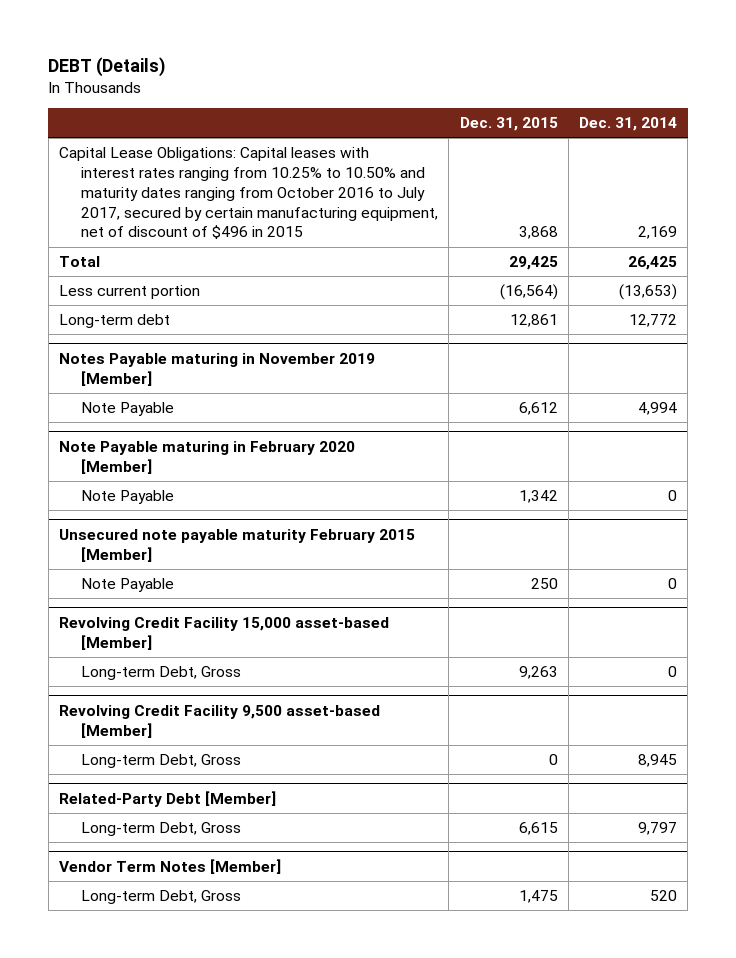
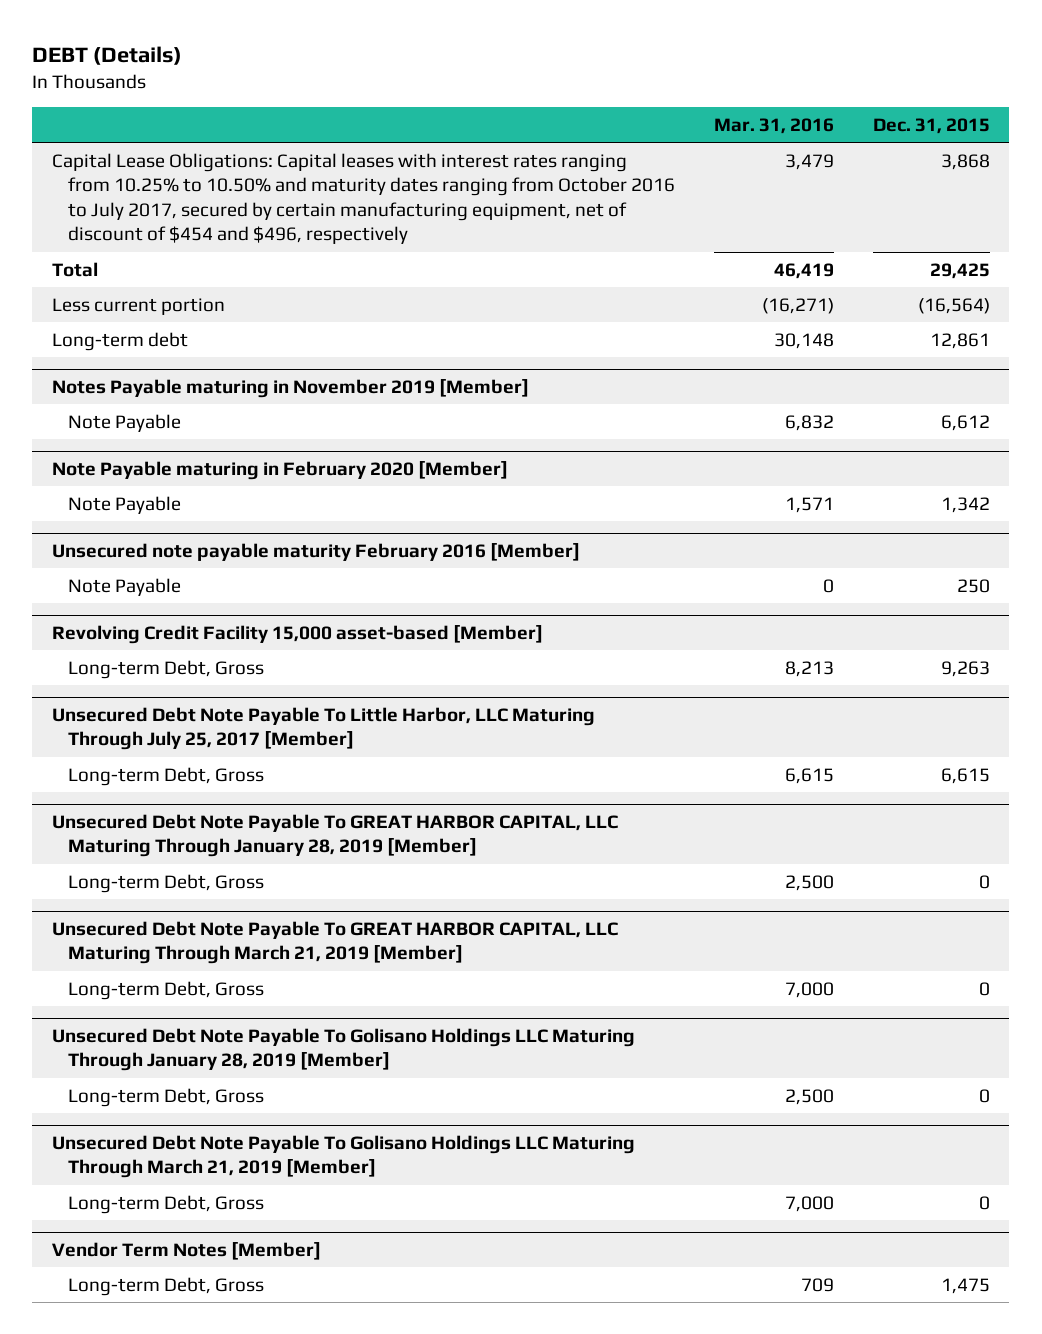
[578,117,677,132] Dec. 31, 2014 -> none
none -> [713,117,834,134] Mar. 31, 2016
[58,147,439,240] Capital Lease Obligations: Capital leases with interest rates ranging from 10.25% to 10.50% and maturity dates ranging from October 2016 to July 2017, secured by certain manufacturing equipment, net of discount of $496 in 2015 -> [51,152,675,245] Capital Lease Obligations: Capital leases with interest rates ranging from 10.25% to 10.50% and maturity dates ranging from October 2016 to July 2017, secured by certain manufacturing equipment, net of discount of $454 and $496, respectively
[58,528,415,562] Unsecured note payable maturity February 2015 [Member] -> [51,542,580,561] Unsecured note payable maturity February 2016 [Member]
[58,704,380,738] Revolving Credit Facility 9,500 asset-based [Member] -> none
[81,754,242,769] Long-term Debt, Gross -> none
[58,790,276,807] Related-Party Debt [Member] -> none
none -> [51,706,595,751] Unsecured Debt Note Payable To Little Harbor, LLC Maturing Through July 25, 2017 [Member]
none -> [51,813,618,858] Unsecured Debt Note Payable To GREAT HARBOR CAPITAL, LLC Maturing Through January 28, 2019 [Member]
none -> [67,873,264,893] Long-term Debt, Gross
none -> [51,920,618,965] Unsecured Debt Note Payable To GREAT HARBOR CAPITAL, LLC Maturing Through March 21, 2019 [Member]
none -> [67,980,264,1000] Long-term Debt, Gross
none -> [51,1027,635,1072] Unsecured Debt Note Payable To Golisano Holdings LLC Maturing Through January 28, 2019 [Member]
none -> [67,1087,264,1107] Long-term Debt, Gross
none -> [51,1134,635,1179] Unsecured Debt Note Payable To Golisano Holdings LLC Maturing Through March 21, 2019 [Member]
none -> [67,1194,264,1214] Long-term Debt, Gross

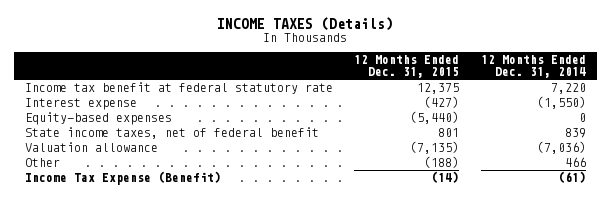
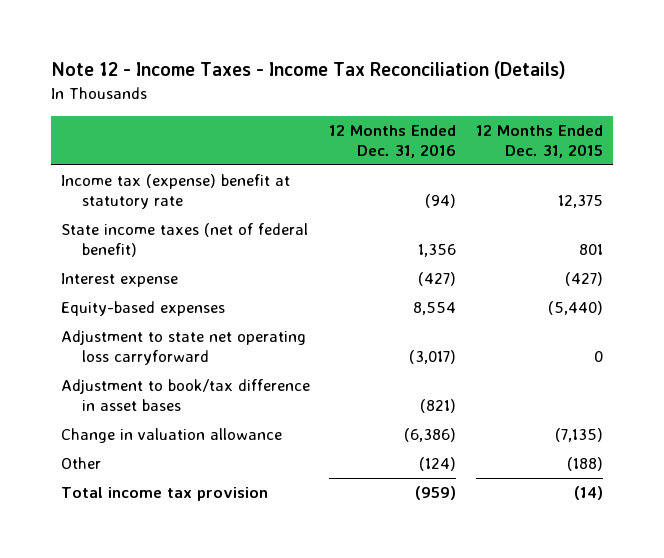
[217,17,394,32] INCOME TAXES (Details) -> [50,61,566,80] Note 12 - Income Taxes - Income Tax Reconciliation (Details)
[480,55,586,79] 12 Months Ended Dec. 31, 2014 -> none
none -> [329,124,457,158] 12 Months Ended Dec. 31, 2016
[24,81,333,94] Income tax benefit at federal statutory rate -> [60,174,290,210] Income tax (expense) benefit at statutory rate
none -> [60,223,308,258] State income taxes (net of federal benefit)
[24,126,319,139] State income taxes, net of federal benefit -> none
none -> [60,330,306,366] Adjustment to state net operating loss carryforward
none -> [60,379,310,412] Adjustment to book/tax difference in asset bases
[24,141,158,152] Valuation allowance -> [60,428,282,444] Change in valuation allowance
[24,170,221,185] Income Tax Expense (Benefit) -> [60,487,268,502] Total income tax provision

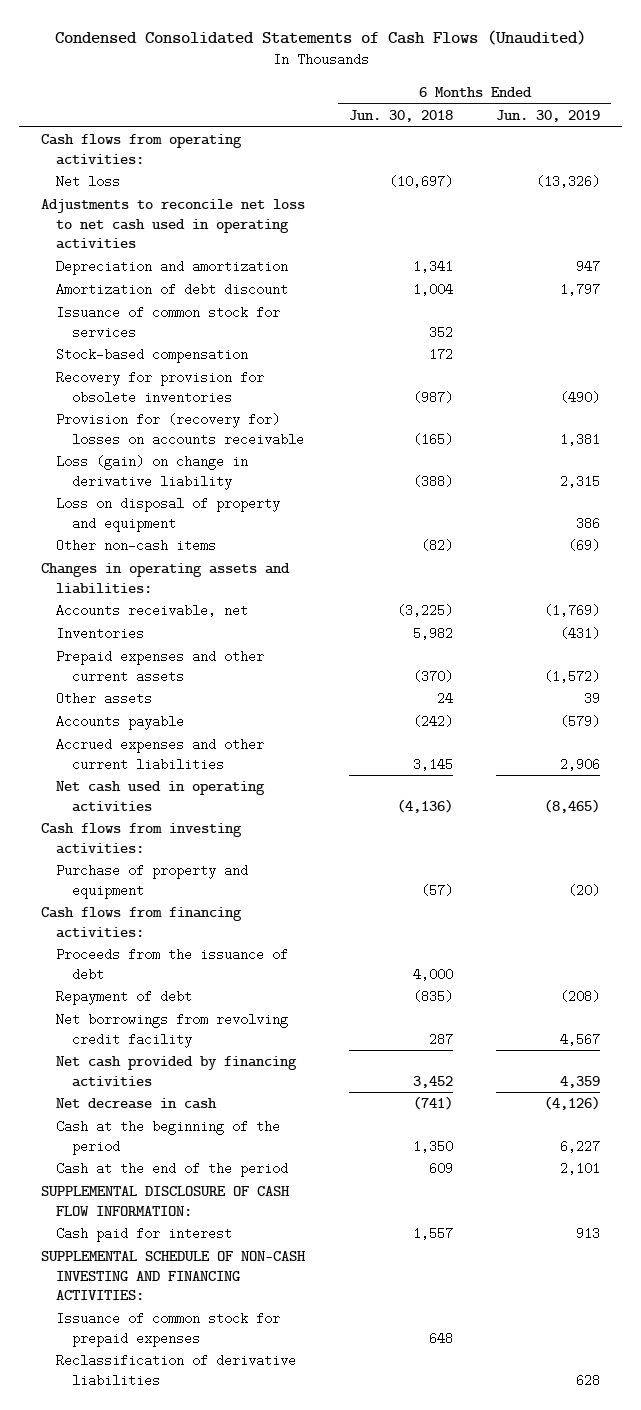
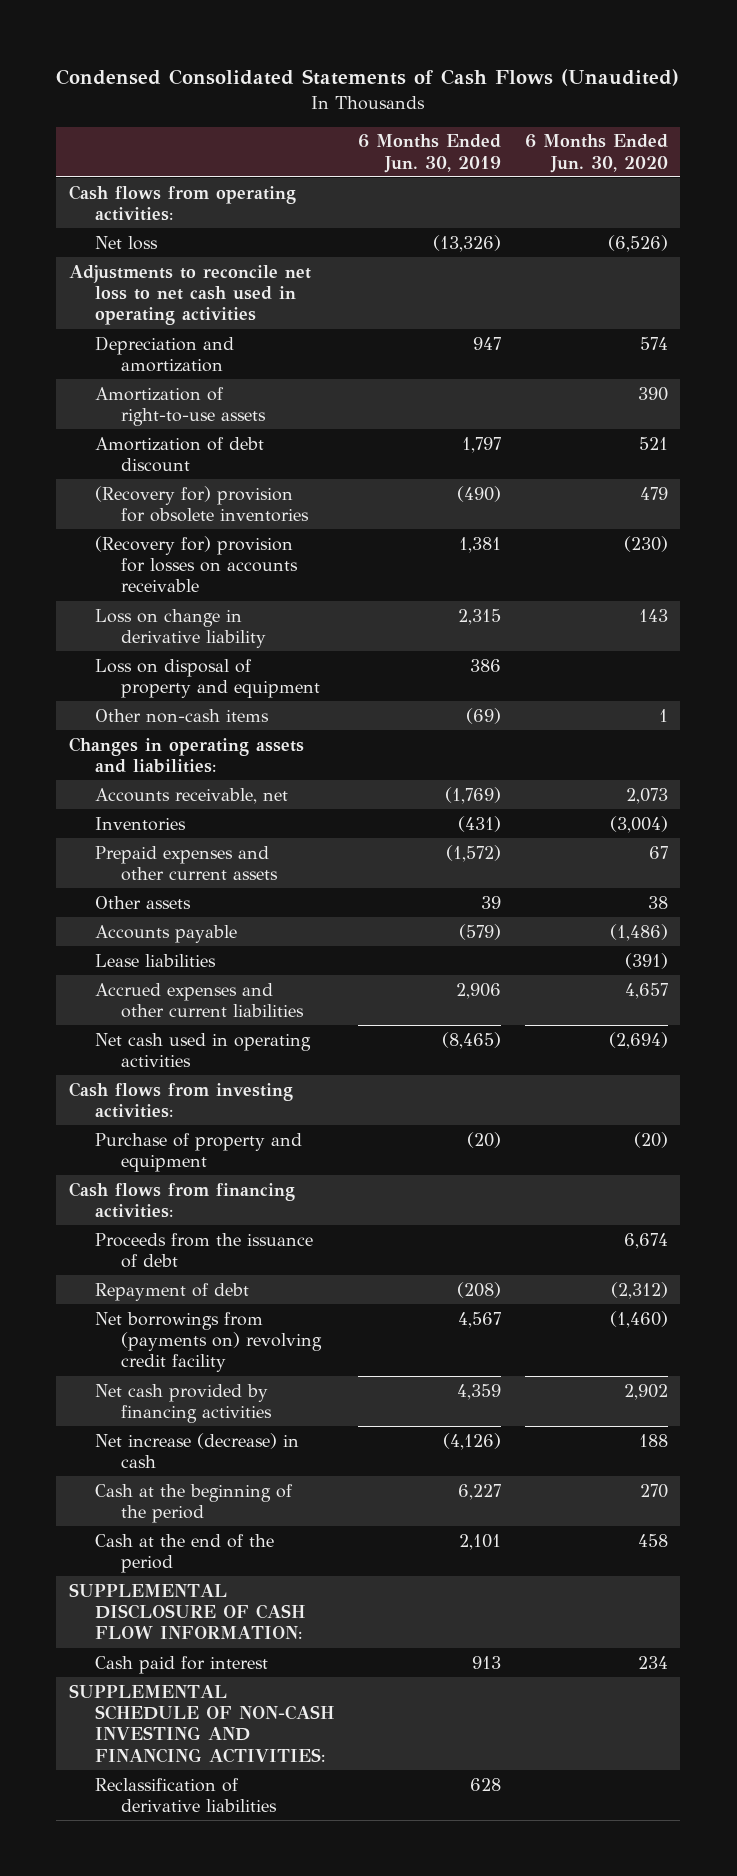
[348,109,453,122] Jun. 30, 2018 -> none
none -> [524,134,668,173] 6 Months Ended Jun. 30, 2020
none -> [94,386,266,427] Amortization of right-to-use assets
[56,306,281,339] Issuance of common stock for services -> none
[56,348,249,364] Stock-based compensation -> none
[56,371,265,404] Recovery for provision for obsolete inventories -> [94,485,309,523] (Recovery for) provision for obsolete inventories
[56,413,304,446] Provision for (recovery for) losses on accounts receivable -> [94,535,298,593] (Recovery for) provision for losses on accounts receivable
[56,455,249,490] Loss (gain) on change in derivative liability -> [94,608,266,649] Loss on change in derivative liability
none -> [94,953,216,967] Lease liabilities
[56,1013,289,1048] Net borrowings from revolving credit facility -> [94,1311,322,1373] Net borrowings from (payments on) revolving credit facility
[56,1098,218,1110] Net decrease in cash -> [94,1432,299,1469] Net increase (decrease) in cash
[56,1312,281,1347] Issuance of common stock for prepaid expenses -> none

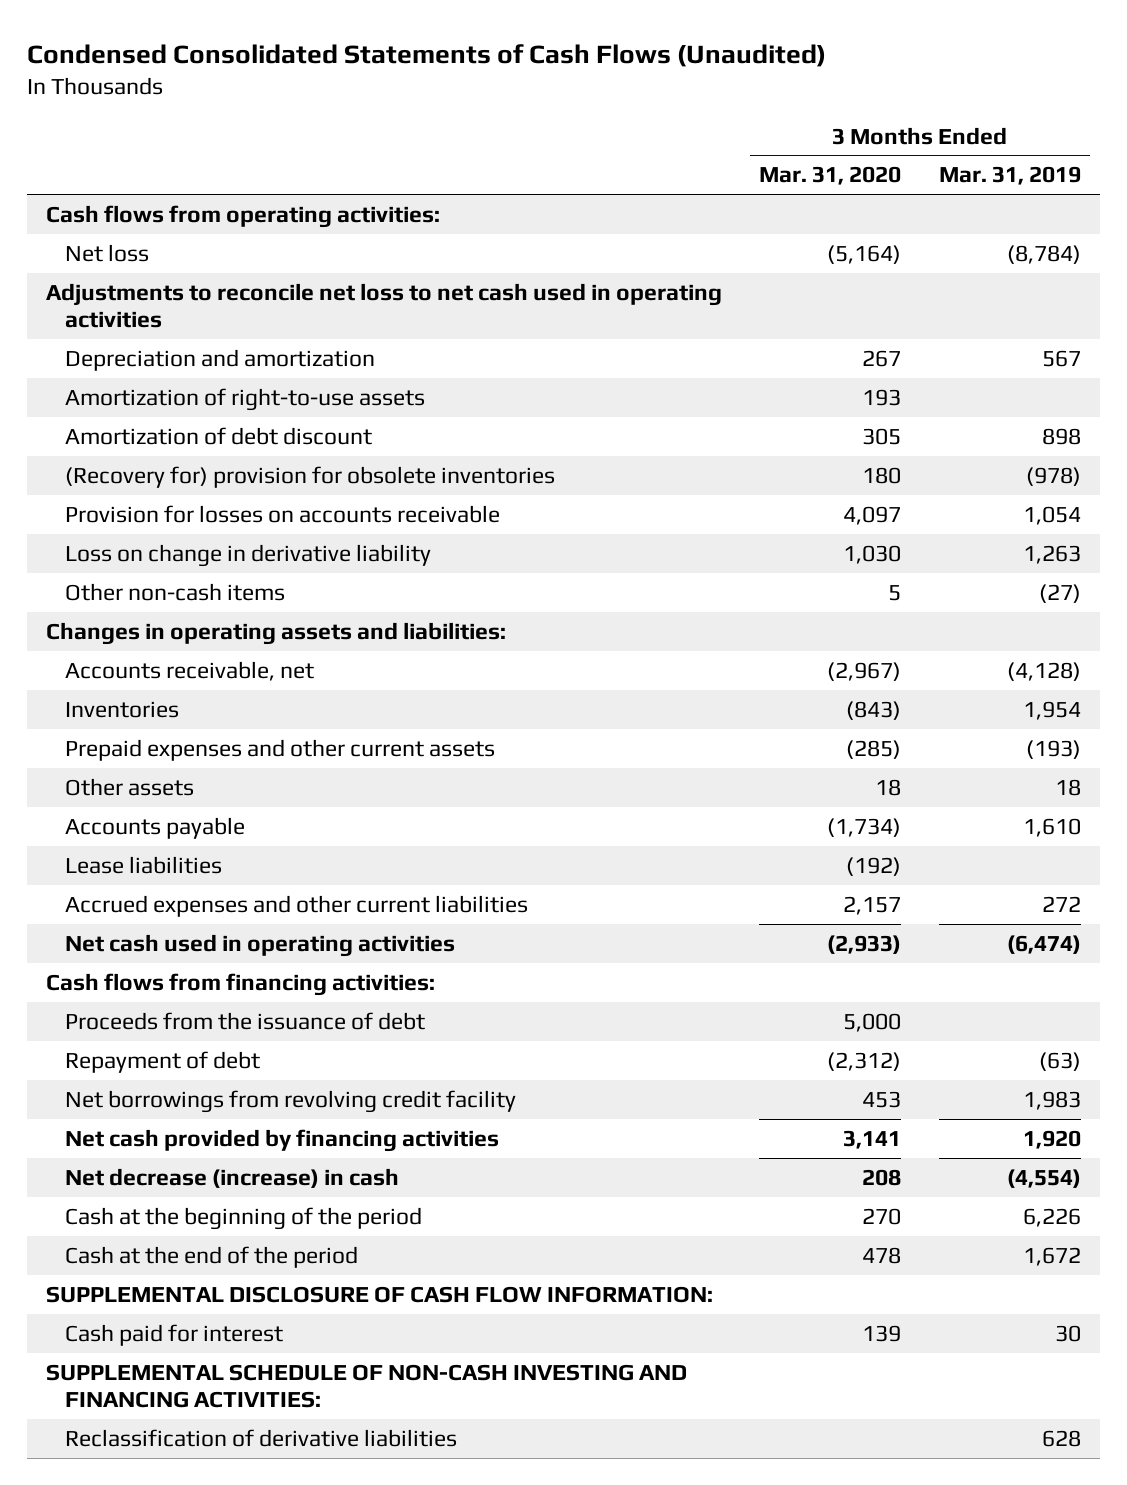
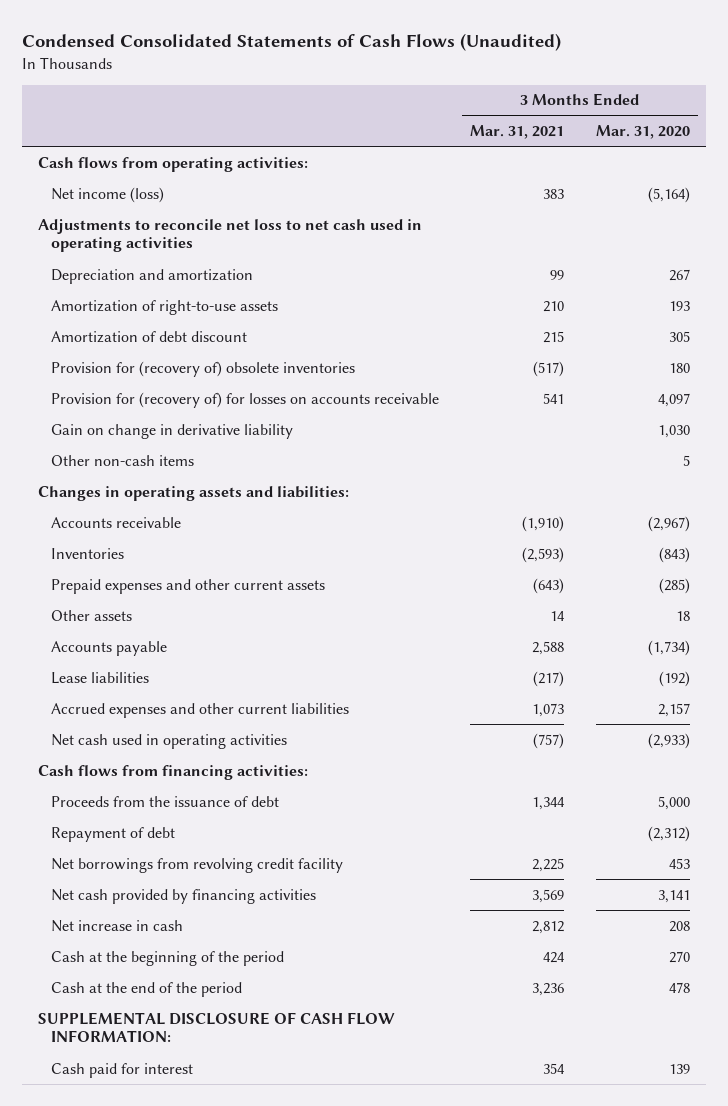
[938,166,1081,186] Mar. 31, 2019 -> none
none -> [470,125,565,140] Mar. 31, 2021
[65,243,150,262] Net loss -> [50,186,164,203] Net income (loss)
[65,465,556,488] (Recovery for) provision for obsolete inventories -> [50,360,355,377] Provision for (recovery of) obsolete inventories
[65,504,501,523] Provision for losses on accounts receivable -> [50,391,439,408] Provision for (recovery of) for losses on accounts receivable
[65,543,432,567] Loss on change in derivative liability -> [50,423,293,439] Gain on change in derivative liability
[65,660,315,681] Accounts receivable, net -> [50,516,181,528] Accounts receivable
[65,1167,400,1188] Net decrease (increase) in cash -> [50,919,183,932] Net increase in cash
[45,1363,687,1408] SUPPLEMENTAL SCHEDULE OF NON-CASH INVESTING AND FINANCING ACTIVITIES: -> none
[65,1428,458,1447] Reclassification of derivative liabilities -> none

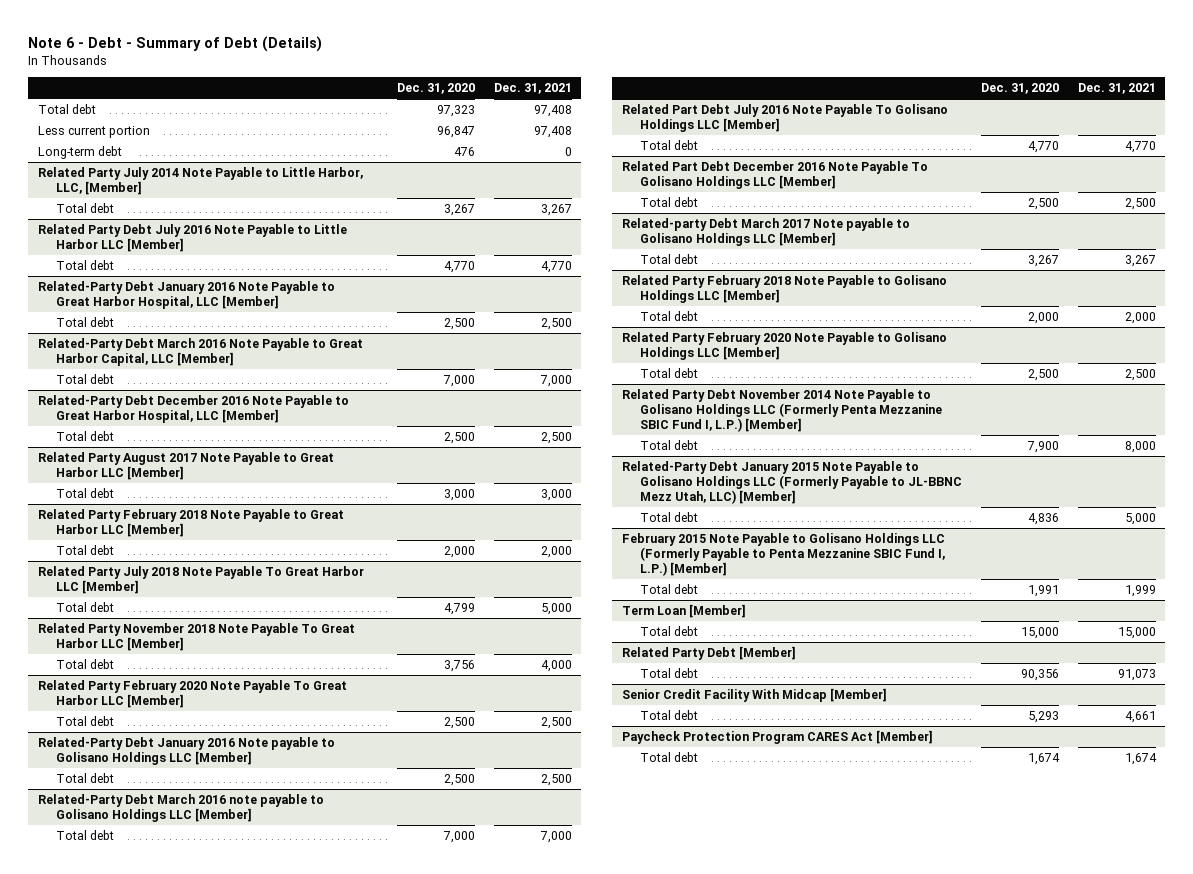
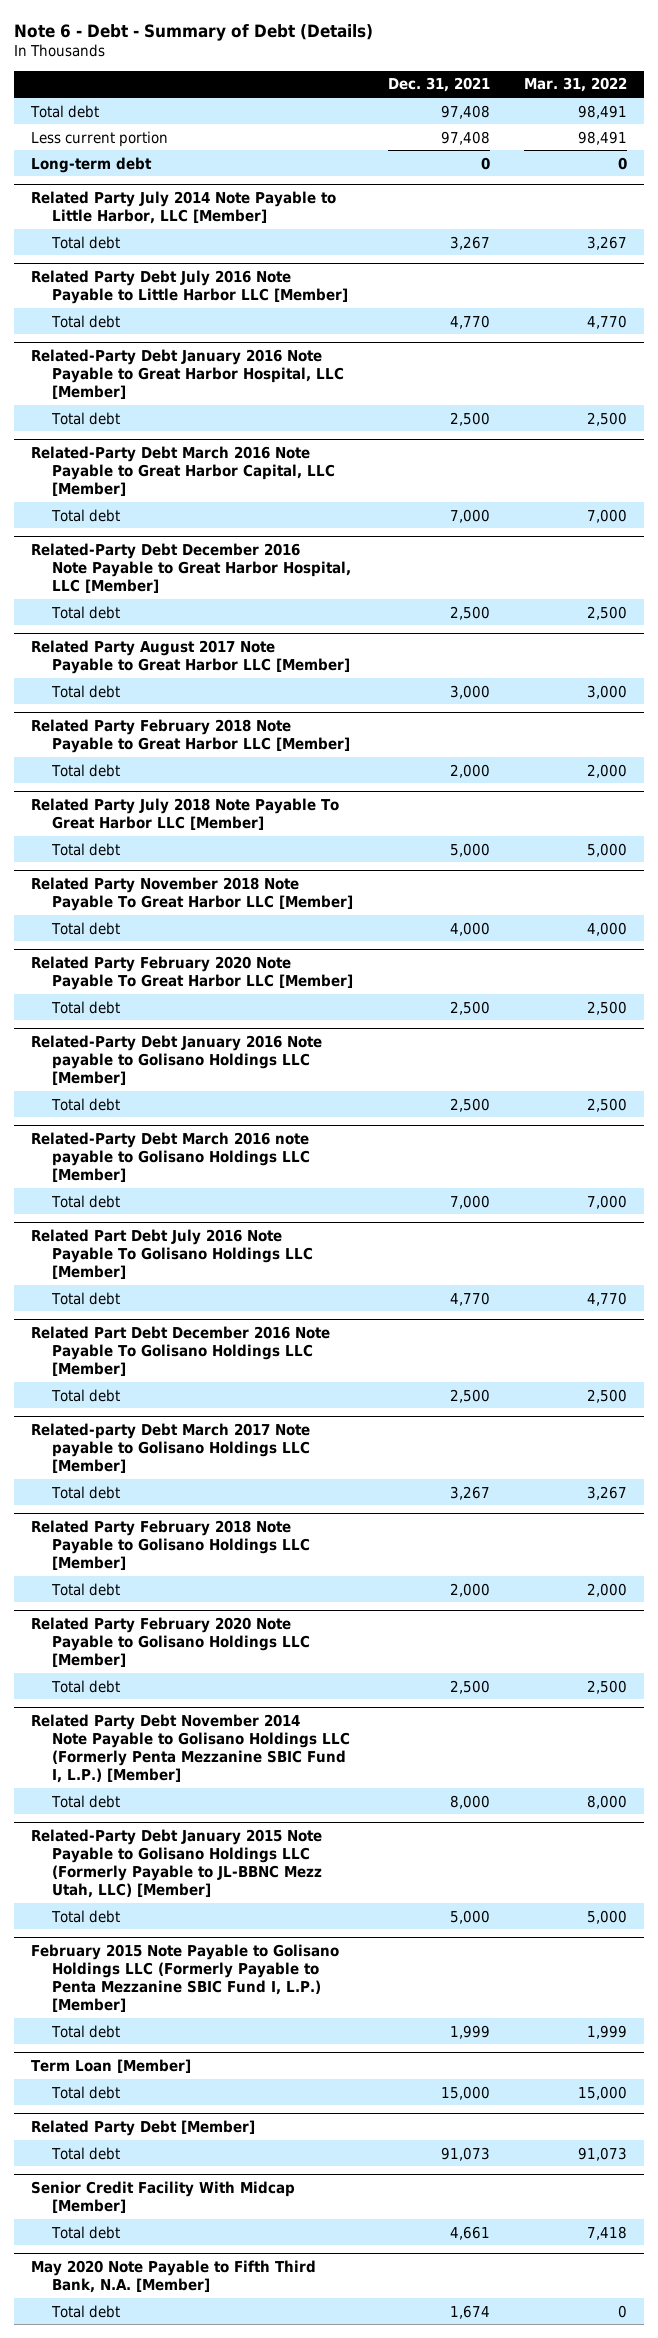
[397,83,476,95] Dec. 31, 2020 -> none
none -> [523,77,627,93] Mar. 31, 2022
[37,166,363,195] Related Party July 2014 Note Payable to Little Harbor, LLC, [Member] -> [31,191,337,225] Related Party July 2014 Note Payable to Little Harbor, LLC [Member]
[621,729,933,744] Paycheck Protection Program CARES Act [Member] -> none
none -> [31,2260,317,2294] May 2020 Note Payable to Fifth Third Bank, N.A. [Member]

